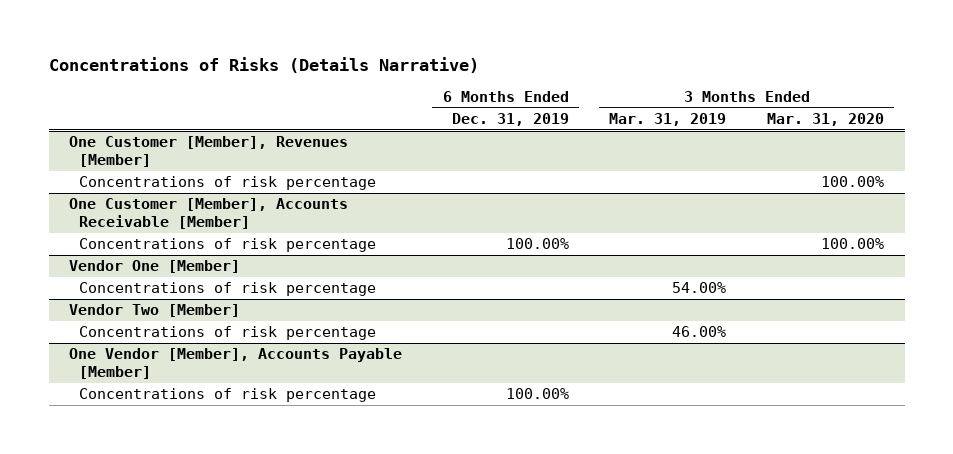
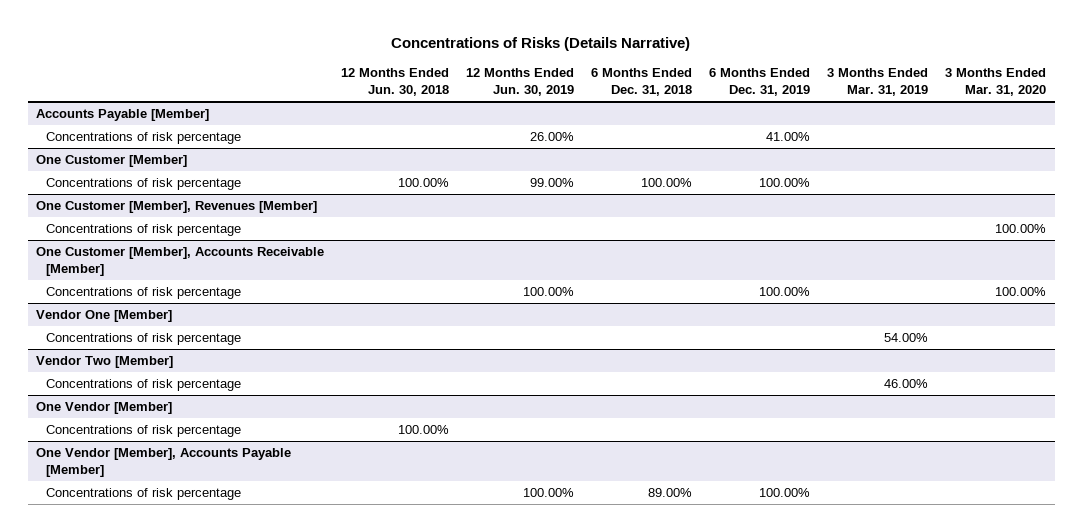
none -> [341,68,450,97] 12 Months Ended Jun. 30, 2018
none -> [466,68,575,97] 12 Months Ended Jun. 30, 2019
none -> [591,68,693,97] 6 Months Ended Dec. 31, 2018
none -> [36,109,210,122] Accounts Payable [Member]
none -> [45,132,241,145] Concentrations of risk percentage
none -> [36,155,188,168] One Customer [Member]
none -> [45,178,241,191] Concentrations of risk percentage
none -> [36,402,173,415] One Vendor [Member]
none -> [45,425,241,438] Concentrations of risk percentage

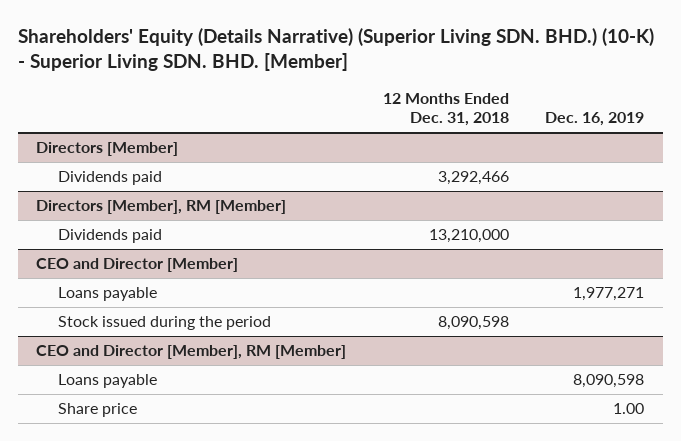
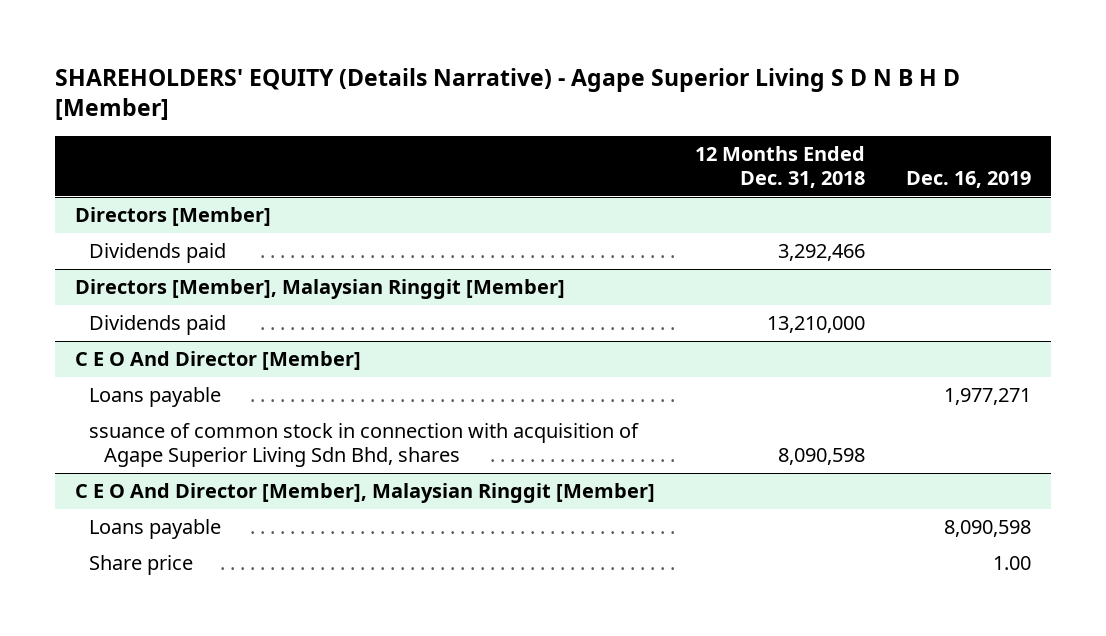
[17,27,654,71] Shareholders' Equity (Details Narrative) (Superior Living SDN. BHD.) (10-K) - Superior Living SDN. BHD. [Member] -> [54,67,960,121] SHAREHOLDERS' EQUITY (Details Narrative) - Agape Superior Living S D N B H D [Member]
[36,200,287,215] Directors [Member], RM [Member] -> [74,278,565,299] Directors [Member], Malaysian Ringgit [Member]
[36,258,239,273] CEO and Director [Member] -> [74,350,361,370] C E O And Director [Member]
[57,316,271,331] Stock issued during the period -> [89,422,640,468] ssuance of common stock in connection with acquisition of Agape Superior Living Sdn Bhd, shares
[36,345,347,360] CEO and Director [Member], RM [Member] -> [74,482,655,503] C E O And Director [Member], Malaysian Ringgit [Member]

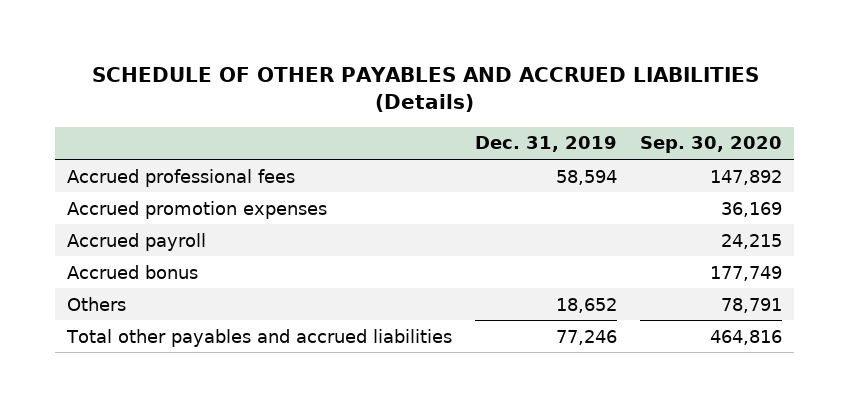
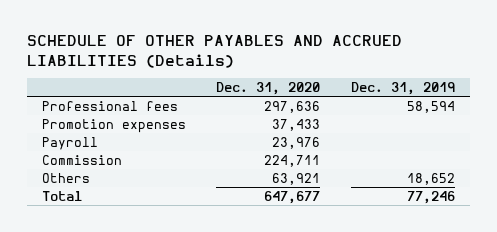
[640,136,783,154] Sep. 30, 2020 -> none
none -> [216,81,321,95] Dec. 31, 2020
[66,264,198,279] Accrued bonus -> none
[66,168,295,187] Accrued professional fees -> [42,100,179,111] Professional fees
[66,200,327,219] Accrued promotion expenses -> [42,118,187,133] Promotion expenses
[66,232,206,251] Accrued payroll -> [42,136,99,150] Payroll
none -> [42,154,123,165] Commission
[65,328,452,347] Total other payables and accrued liabilities -> [42,190,83,201] Total

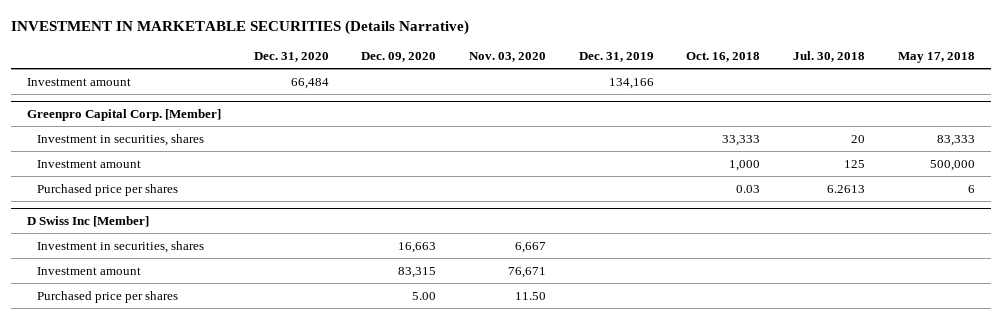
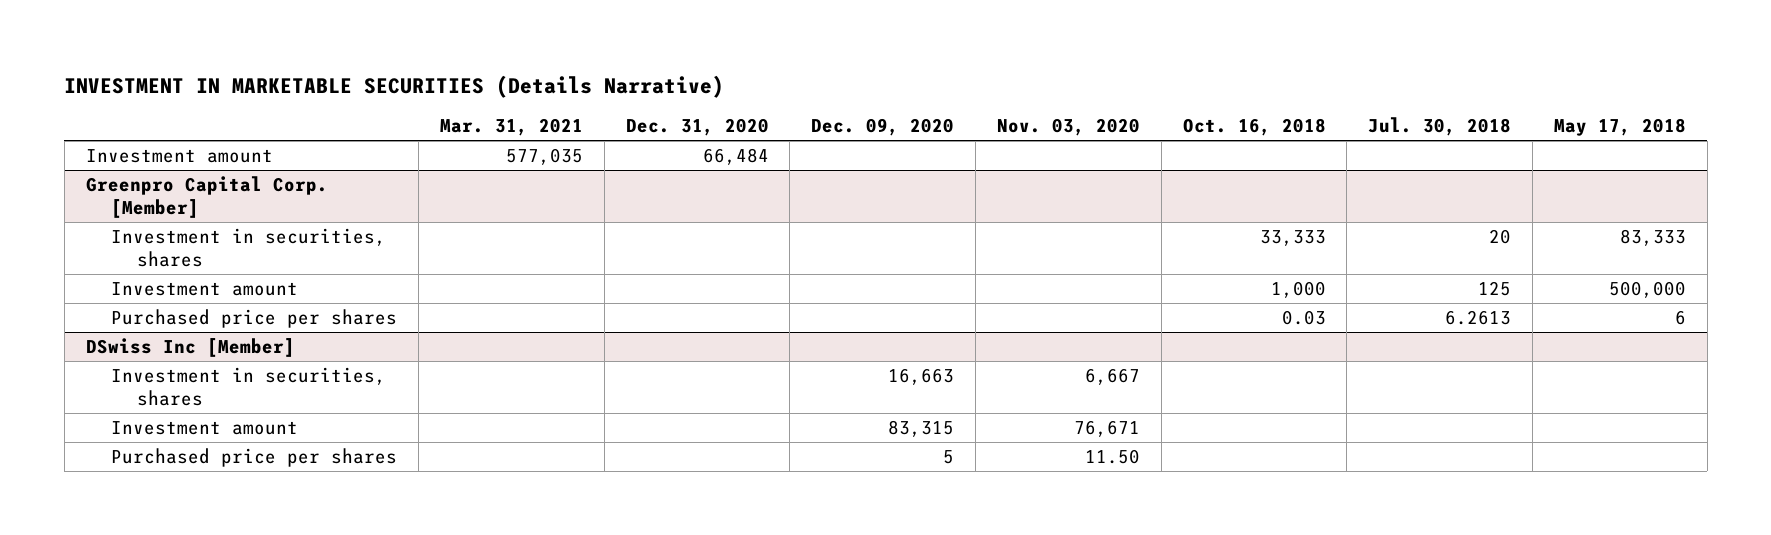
[578,52,654,63] Dec. 31, 2019 -> none
none -> [440,118,584,137] Mar. 31, 2021
[27,216,150,228] D Swiss Inc [Member] -> [85,337,295,357] DSwiss Inc [Member]
[412,291,437,300] 5.00 -> [943,449,955,464] 5

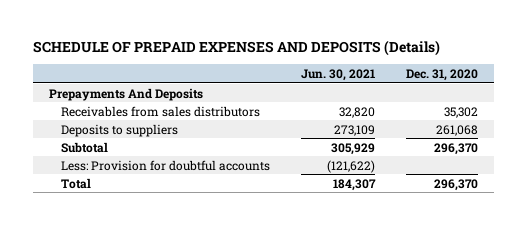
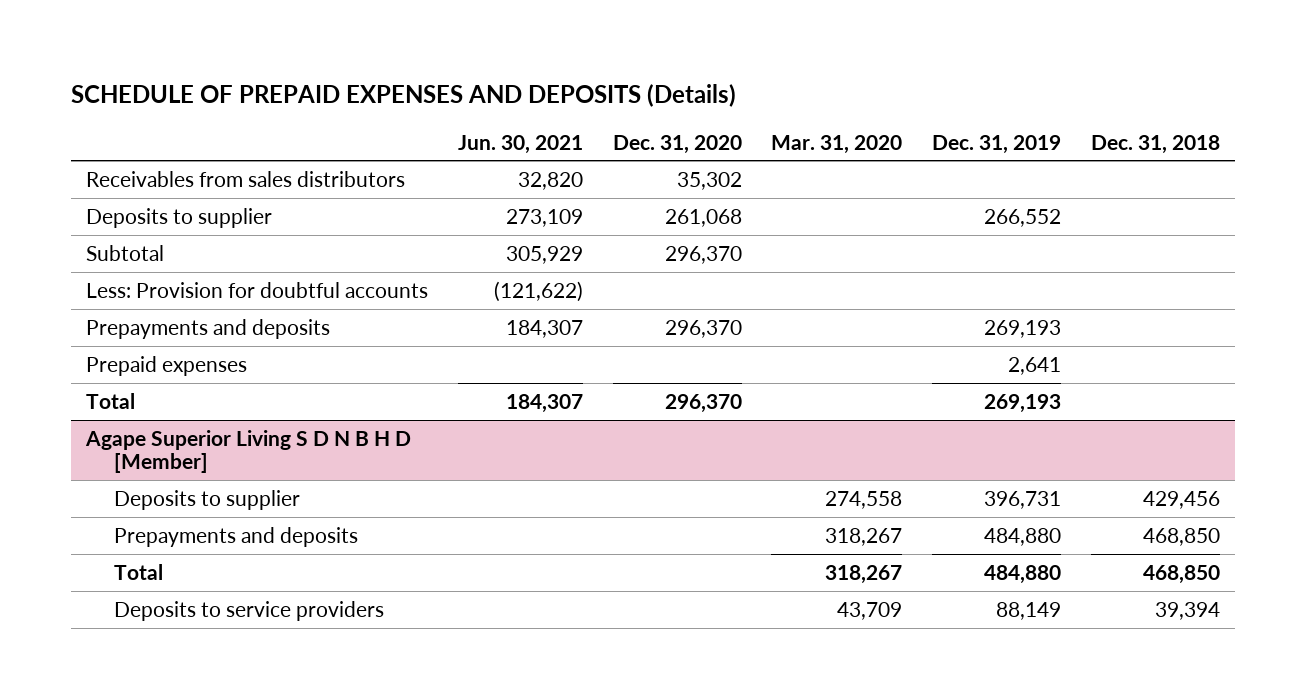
none -> [771,134,903,154] Mar. 31, 2020
none -> [932,134,1062,154] Dec. 31, 2019
none -> [1090,134,1220,154] Dec. 31, 2018
[48,87,203,101] Prepayments And Deposits -> none
[61,123,179,137] Deposits to suppliers -> [86,207,273,228] Deposits to supplier
none -> [86,318,331,339] Prepayments and deposits
none -> [86,355,248,376] Prepaid expenses
none -> [85,429,412,474] Agape Superior Living S D N B H D [Member]
none -> [113,489,300,510] Deposits to supplier
none -> [113,526,358,547] Prepayments and deposits
none -> [113,563,163,580] Total
none -> [113,600,384,621] Deposits to service providers

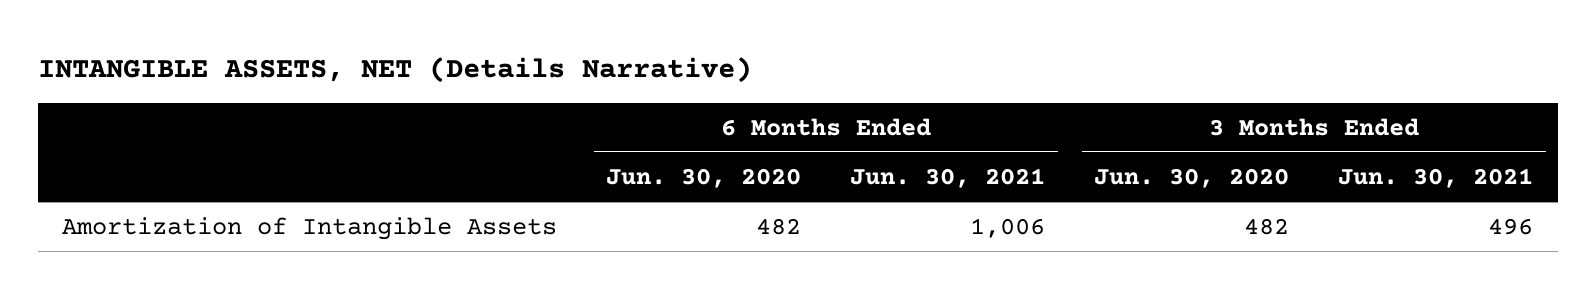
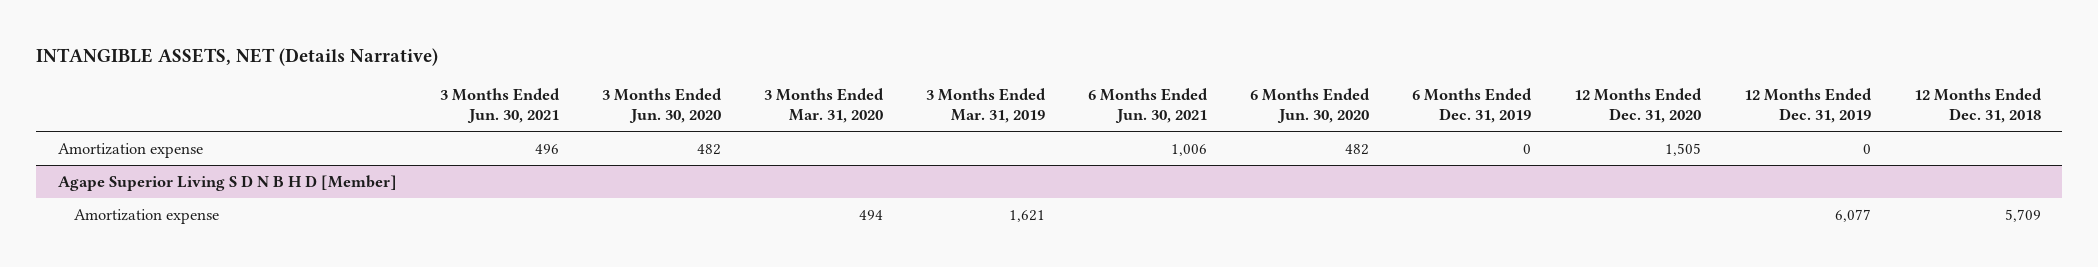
none -> [763,88,884,124] 3 Months Ended Mar. 31, 2020
none -> [925,88,1046,124] 3 Months Ended Mar. 31, 2019
none -> [1411,88,1532,124] 6 Months Ended Dec. 31, 2019
none -> [1573,88,1702,124] 12 Months Ended Dec. 31, 2020
none -> [1743,88,1872,124] 12 Months Ended Dec. 31, 2019
none -> [1913,88,2042,124] 12 Months Ended Dec. 31, 2018
[62,217,558,241] Amortization of Intangible Assets -> [57,142,203,158] Amortization expense
none -> [57,174,397,191] Agape Superior Living S D N B H D [Member]
none -> [74,208,220,224] Amortization expense

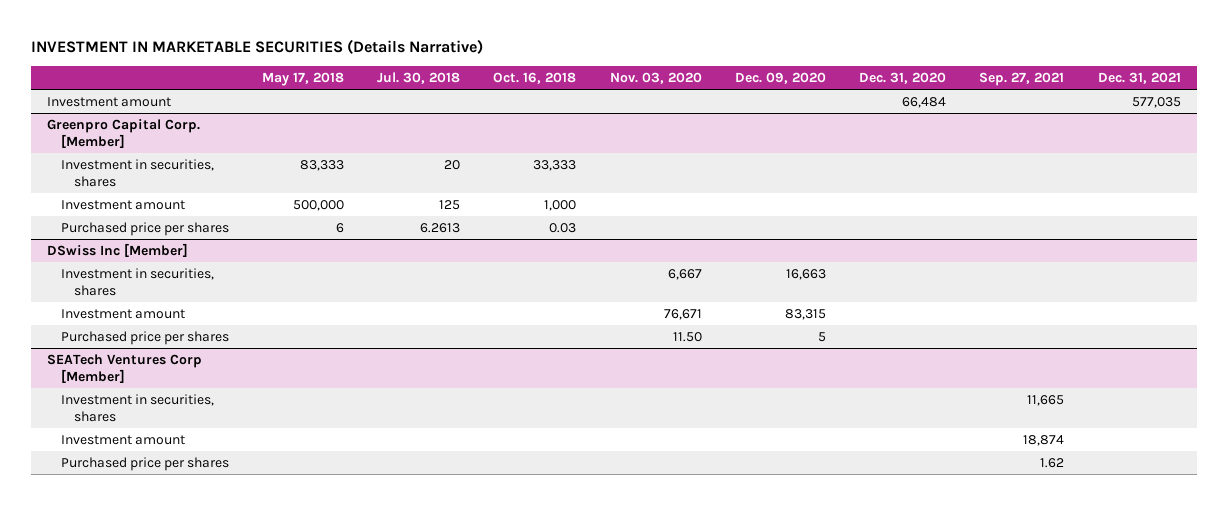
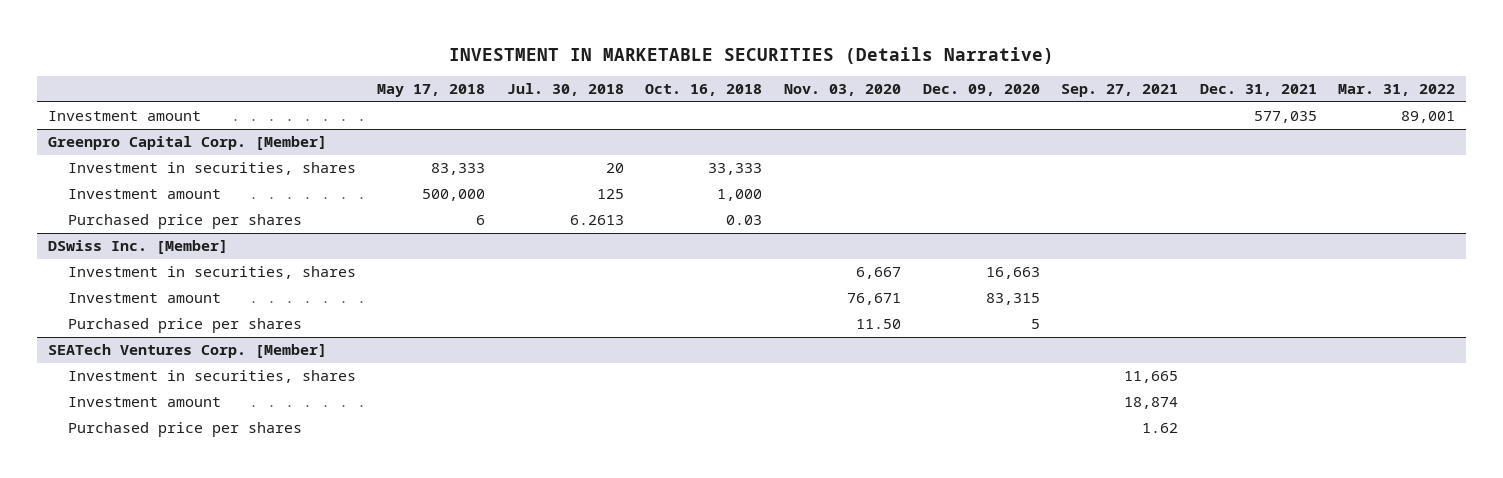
[859,72,947,85] Dec. 31, 2020 -> none
none -> [1338,84,1456,97] Mar. 31, 2022
[47,242,189,257] DSwiss Inc [Member] -> [47,240,228,255] DSwiss Inc. [Member]
[47,353,203,383] SEATech Ventures Corp [Member] -> [47,344,327,359] SEATech Ventures Corp. [Member]

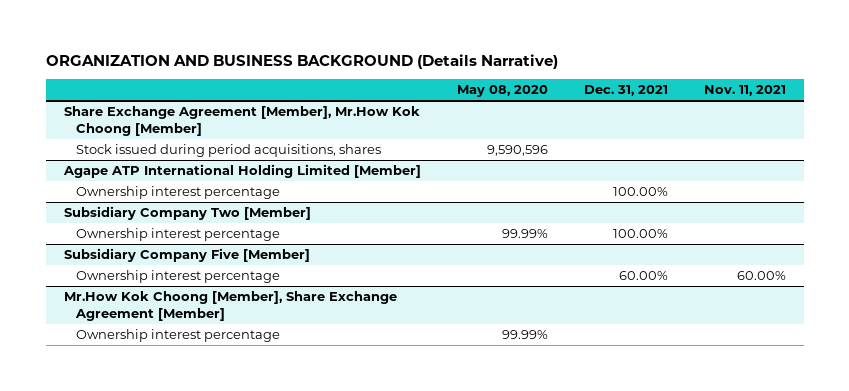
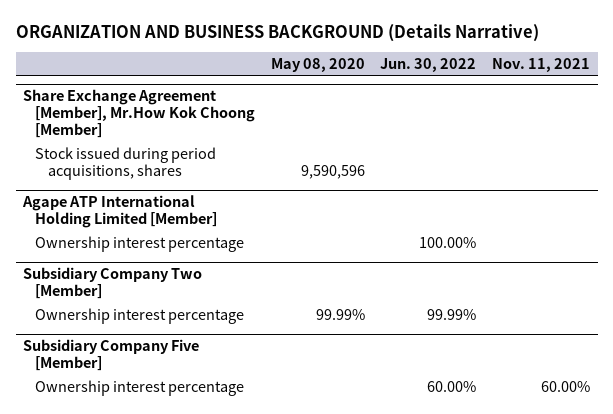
[583,85,668,97] Dec. 31, 2021 -> none
none -> [380,57,477,72] Jun. 30, 2022
[63,291,397,321] Mr.How Kok Choong [Member], Share Exchange Agreement [Member] -> none
[76,329,281,343] Ownership interest percentage -> none

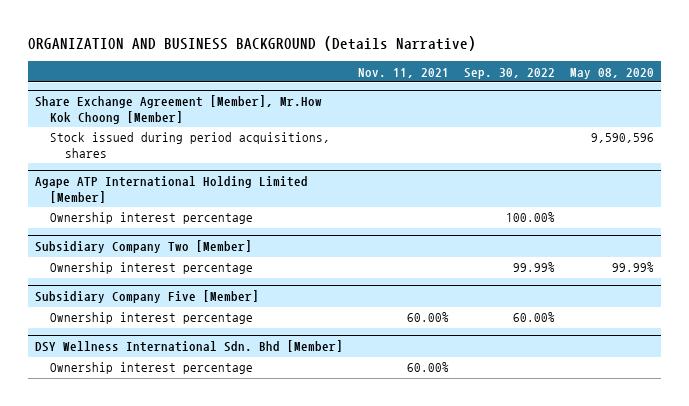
[380,57,477,72] Jun. 30, 2022 -> none
none -> [463,67,555,79] Sep. 30, 2022
none -> [35,340,344,353] DSY Wellness International Sdn. Bhd [Member]
none -> [49,362,253,375] Ownership interest percentage

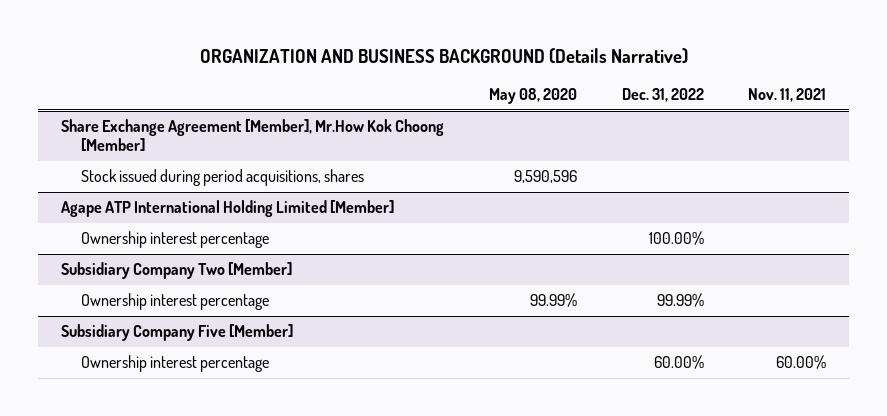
[463,67,555,79] Sep. 30, 2022 -> none
none -> [621,88,704,103] Dec. 31, 2022
[35,340,344,353] DSY Wellness International Sdn. Bhd [Member] -> none
[49,362,253,375] Ownership interest percentage -> none

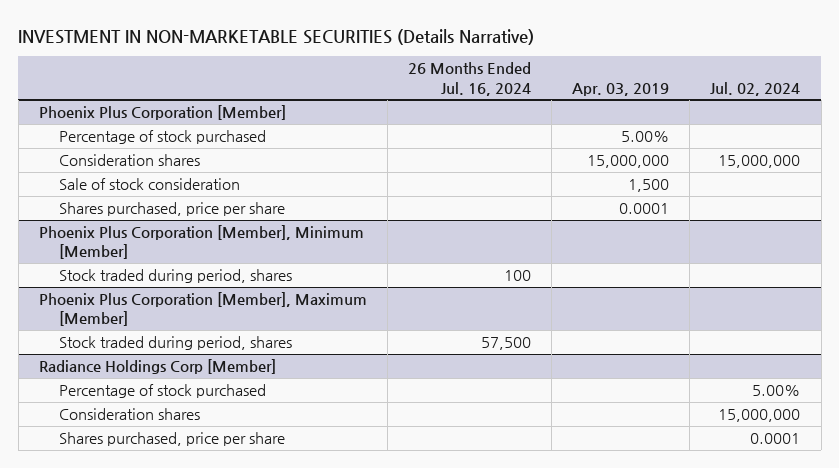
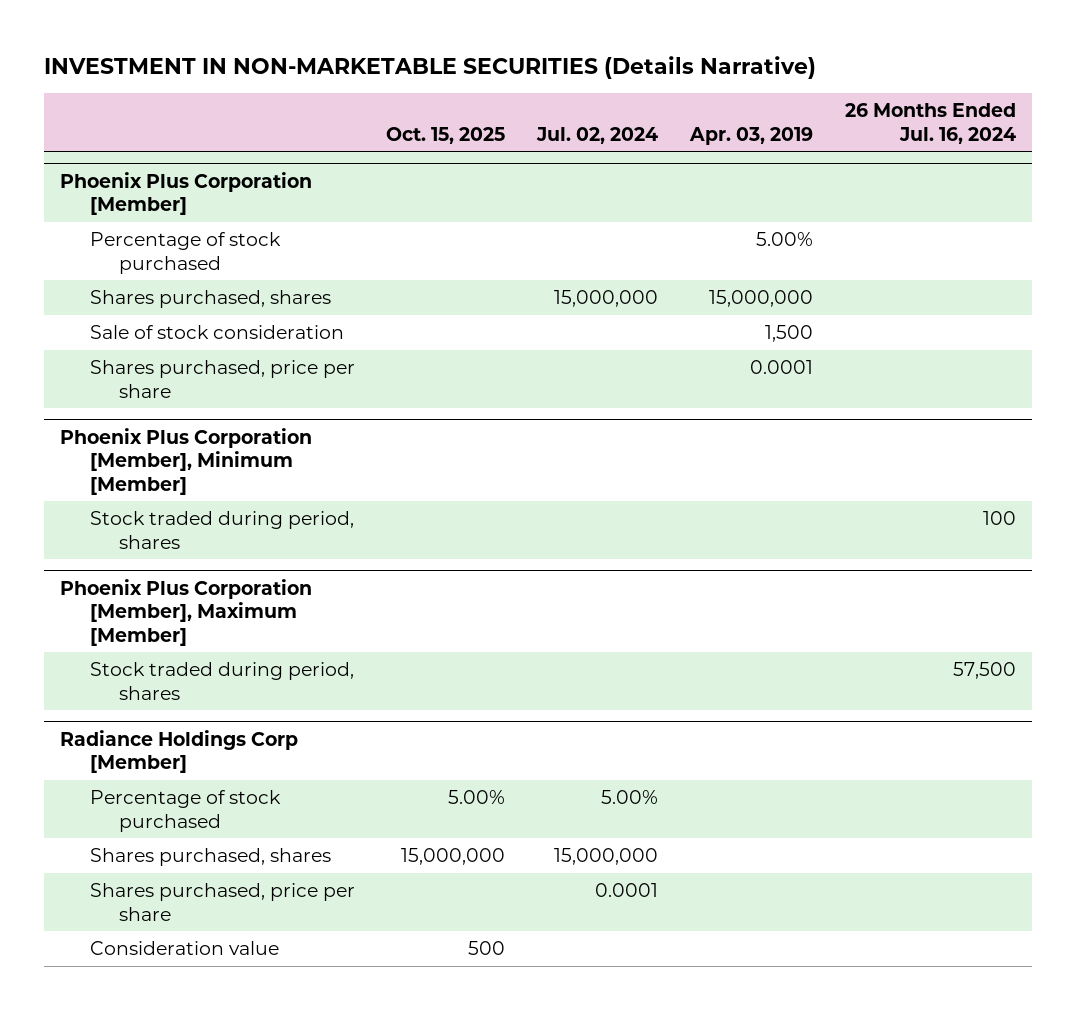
none -> [386,126,506,144] Oct. 15, 2025
[58,154,200,167] Consideration shares -> [89,290,331,309] Shares purchased, shares
[58,408,200,421] Consideration shares -> [89,848,331,867] Shares purchased, shares
none -> [89,941,279,956] Consideration value

